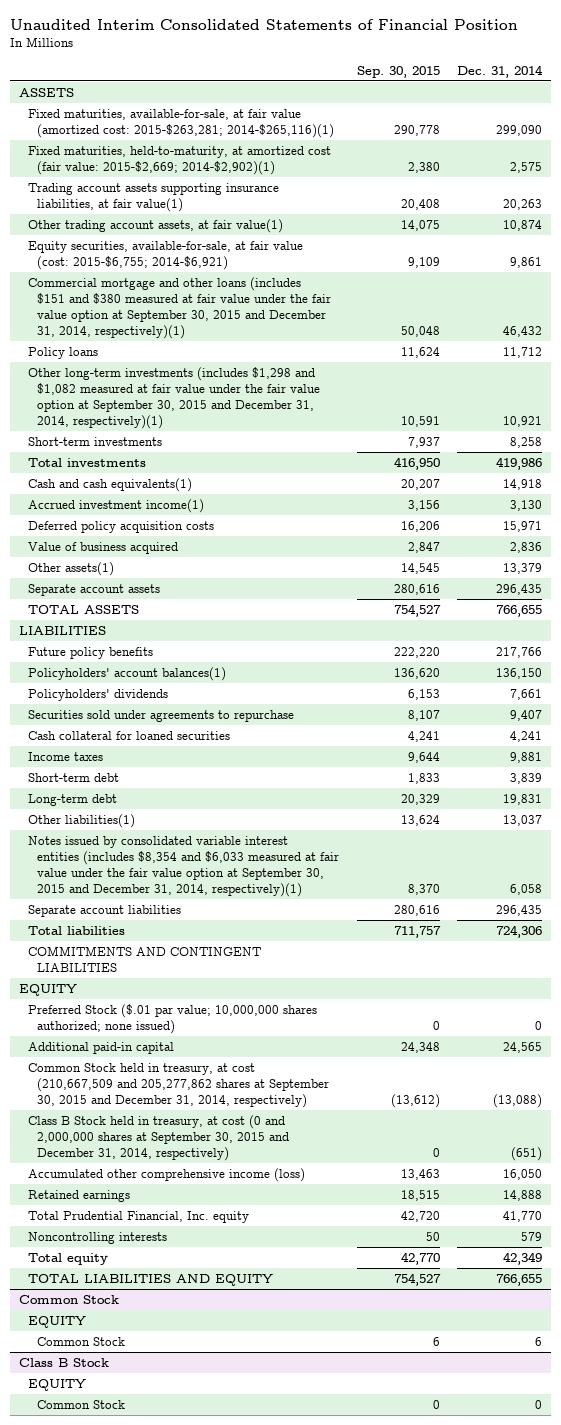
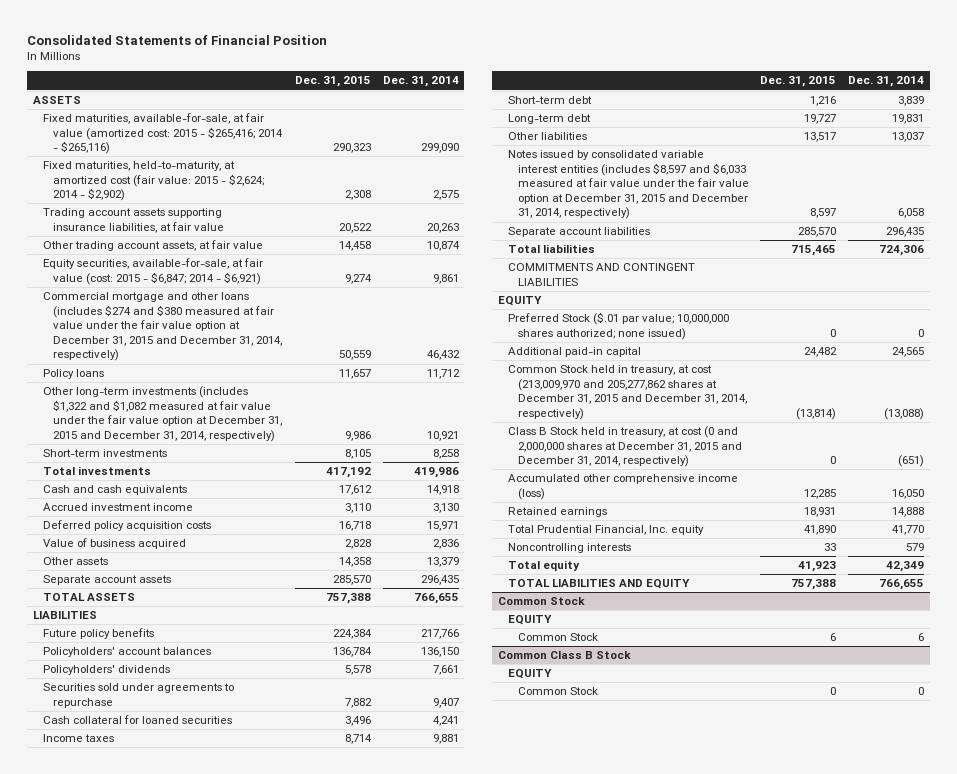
[10,18,519,30] Unaudited Interim Consolidated Statements of Financial Position -> [27,34,328,45] Consolidated Statements of Financial Position
[356,65,440,78] Sep. 30, 2015 -> none
none -> [295,76,372,88] Dec. 31, 2015
[28,109,335,138] Fixed maturities, available-for-sale, at fair value (amortized cost: 2015-$263,281; 2014-$265,116)(1) -> [42,113,283,155] Fixed maturities, available-for-sale, at fair value (amortized cost: 2015 - $265,416; 2014 - $265,116)
[28,146,332,175] Fixed maturities, held-to-maturity, at amortized cost (fair value: 2015-$2,669; 2014-$2,902)(1) -> [42,161,264,202] Fixed maturities, held-to-maturity, at amortized cost (fair value: 2015 - $2,624; 2014 - $2,902)
[28,183,280,212] Trading account assets supporting insurance liabilities, at fair value(1) -> [42,208,224,233] Trading account assets supporting insurance liabilities, at fair value
[28,219,284,234] Other trading account assets, at fair value(1) -> [42,240,263,252] Other trading account assets, at fair value
[28,241,304,270] Equity securities, available-for-sale, at fair value (cost: 2015-$6,755; 2014-$6,921) -> [42,258,263,285] Equity securities, available-for-sale, at fair value (cost: 2015 - $6,847; 2014 - $6,921)
[28,277,332,339] Commercial mortgage and other loans (includes $151 and $380 measured at fair value under the fair value option at September 30, 2015 and December 31, 2014, respectively)(1) -> [42,292,282,362] Commercial mortgage and other loans (includes $274 and $380 measured at fair value under the fair value option at December 31, 2015 and December 31, 2014, respectively)
[28,367,321,429] Other long-term investments (includes $1,298 and $1,082 measured at fair value under the fair value option at September 30, 2015 and December 31, 2014, respectively)(1) -> [42,386,282,442] Other long-term investments (includes $1,322 and $1,082 measured at fair value under the fair value option at December 31, 2015 and December 31, 2014, respectively)
[28,478,193,493] Cash and cash equivalents(1) -> [42,485,187,496] Cash and cash equivalents
[28,499,205,514] Accrued investment income(1) -> [42,503,193,512] Accrued investment income
[28,562,115,577] Other assets(1) -> [42,557,108,566] Other assets
[28,667,227,682] Policyholders' account balances(1) -> [42,647,211,658] Policyholders' account balances
[28,814,136,829] Other liabilities(1) -> [508,132,588,141] Other liabilities
[28,836,340,897] Notes issued by consolidated variable interest entities (includes $8,354 and $6,033 measured at fair value under the fair value option at September 30, 2015 and December 31, 2014, respectively)(1) -> [508,150,749,220] Notes issued by consolidated variable interest entities (includes $8,597 and $6,033 measured at fair value under the fair value option at December 31, 2015 and December 31, 2014, respectively)
[28,1063,330,1108] Common Stock held in treasury, at cost (210,667,509 and 205,277,862 shares at September 30, 2015 and December 31, 2014, respectively) -> [508,365,747,420] Common Stock held in treasury, at cost (213,009,970 and 205,277,862 shares at December 31, 2015 and December 31, 2014, respectively)
[28,1115,290,1161] Class B Stock held in treasury, at cost (0 and 2,000,000 shares at September 30, 2015 and December 31, 2014, respectively) -> [508,426,742,468] Class B Stock held in treasury, at cost (0 and 2,000,000 shares at December 31, 2015 and December 31, 2014, respectively)
[18,1358,109,1368] Class B Stock -> [498,651,632,660] Common Class B Stock

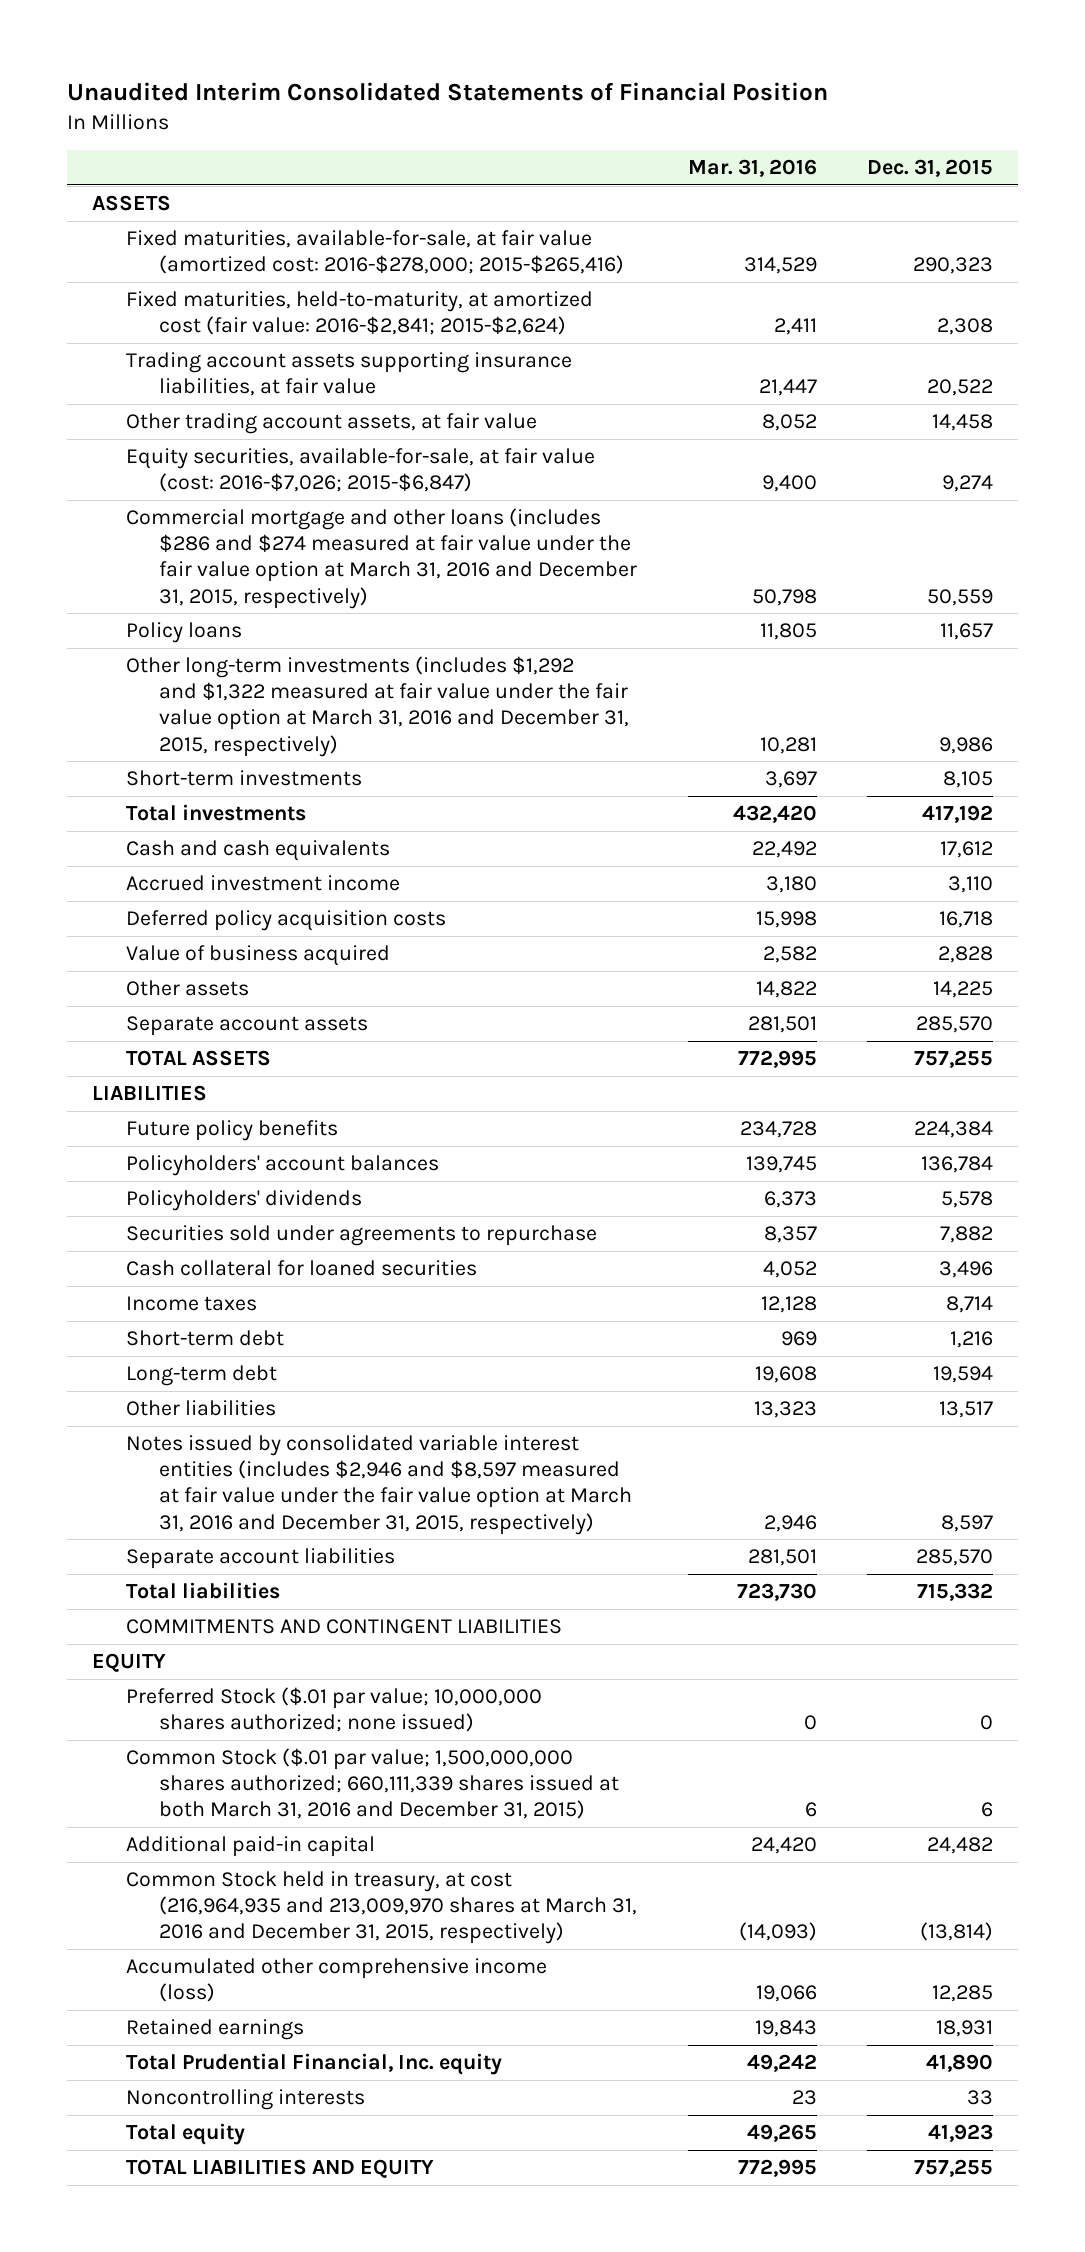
[27,34,328,45] Consolidated Statements of Financial Position -> [66,81,828,101] Unaudited Interim Consolidated Statements of Financial Position
[382,76,459,88] Dec. 31, 2014 -> none
none -> [687,159,817,178] Mar. 31, 2016
[42,113,283,155] Fixed maturities, available-for-sale, at fair value (amortized cost: 2015 - $265,416; 2014 - $265,116) -> [125,230,625,275] Fixed maturities, available-for-sale, at fair value (amortized cost: 2016-$278,000; 2015-$265,416)
[42,161,264,202] Fixed maturities, held-to-maturity, at amortized cost (fair value: 2015 - $2,624; 2014 - $2,902) -> [125,291,593,336] Fixed maturities, held-to-maturity, at amortized cost (fair value: 2016-$2,841; 2015-$2,624)
[42,258,263,285] Equity securities, available-for-sale, at fair value (cost: 2015 - $6,847; 2014 - $6,921) -> [125,448,595,493] Equity securities, available-for-sale, at fair value (cost: 2016-$7,026; 2015-$6,847)
[42,292,282,362] Commercial mortgage and other loans (includes $274 and $380 measured at fair value under the fair value option at December 31, 2015 and December 31, 2014, respectively) -> [125,508,638,609] Commercial mortgage and other loans (includes $286 and $274 measured at fair value under the fair value option at March 31, 2016 and December 31, 2015, respectively)
[42,386,282,442] Other long-term investments (includes $1,322 and $1,082 measured at fair value under the fair value option at December 31, 2015 and December 31, 2014, respectively) -> [125,656,630,757] Other long-term investments (includes $1,292 and $1,322 measured at fair value under the fair value option at March 31, 2016 and December 31, 2015, respectively)
[339,557,372,568] 14,358 -> [933,981,994,999] 14,225
[326,593,372,605] 757,388 -> [914,1050,994,1069] 757,255
[804,114,837,125] 19,727 -> [933,1366,994,1384] 19,594
[508,150,749,220] Notes issued by consolidated variable interest entities (includes $8,597 and $6,033 measured at fair value under the fair value option at December 31, 2015 and December 31, 2014, respectively) -> [125,1435,633,1535] Notes issued by consolidated variable interest entities (includes $2,946 and $8,597 measured at fair value under the fair value option at March 31, 2016 and December 31, 2015, respectively)
[791,245,837,257] 715,465 -> [917,1583,994,1602] 715,332
none -> [125,1748,620,1820] Common Stock ($.01 par value; 1,500,000,000 shares authorized; 660,111,339 shares issued at both March 31, 2016 and December 31, 2015)
[508,426,742,468] Class B Stock held in treasury, at cost (0 and 2,000,000 shares at December 31, 2015 and December 31, 2014, respectively) -> none
[508,365,747,420] Common Stock held in treasury, at cost (213,009,970 and 205,277,862 shares at December 31, 2015 and December 31, 2014, respectively) -> [125,1871,638,1945] Common Stock held in treasury, at cost (216,964,935 and 213,009,970 shares at March 31, 2016 and December 31, 2015, respectively)
[498,597,586,606] Common Stock -> none
[508,615,553,626] EQUITY -> none
[517,633,598,642] Common Stock -> none
[498,651,632,660] Common Class B Stock -> none
[508,669,553,680] EQUITY -> none
[517,687,598,696] Common Stock -> none
[791,579,837,591] 757,388 -> [914,2159,994,2178] 757,255

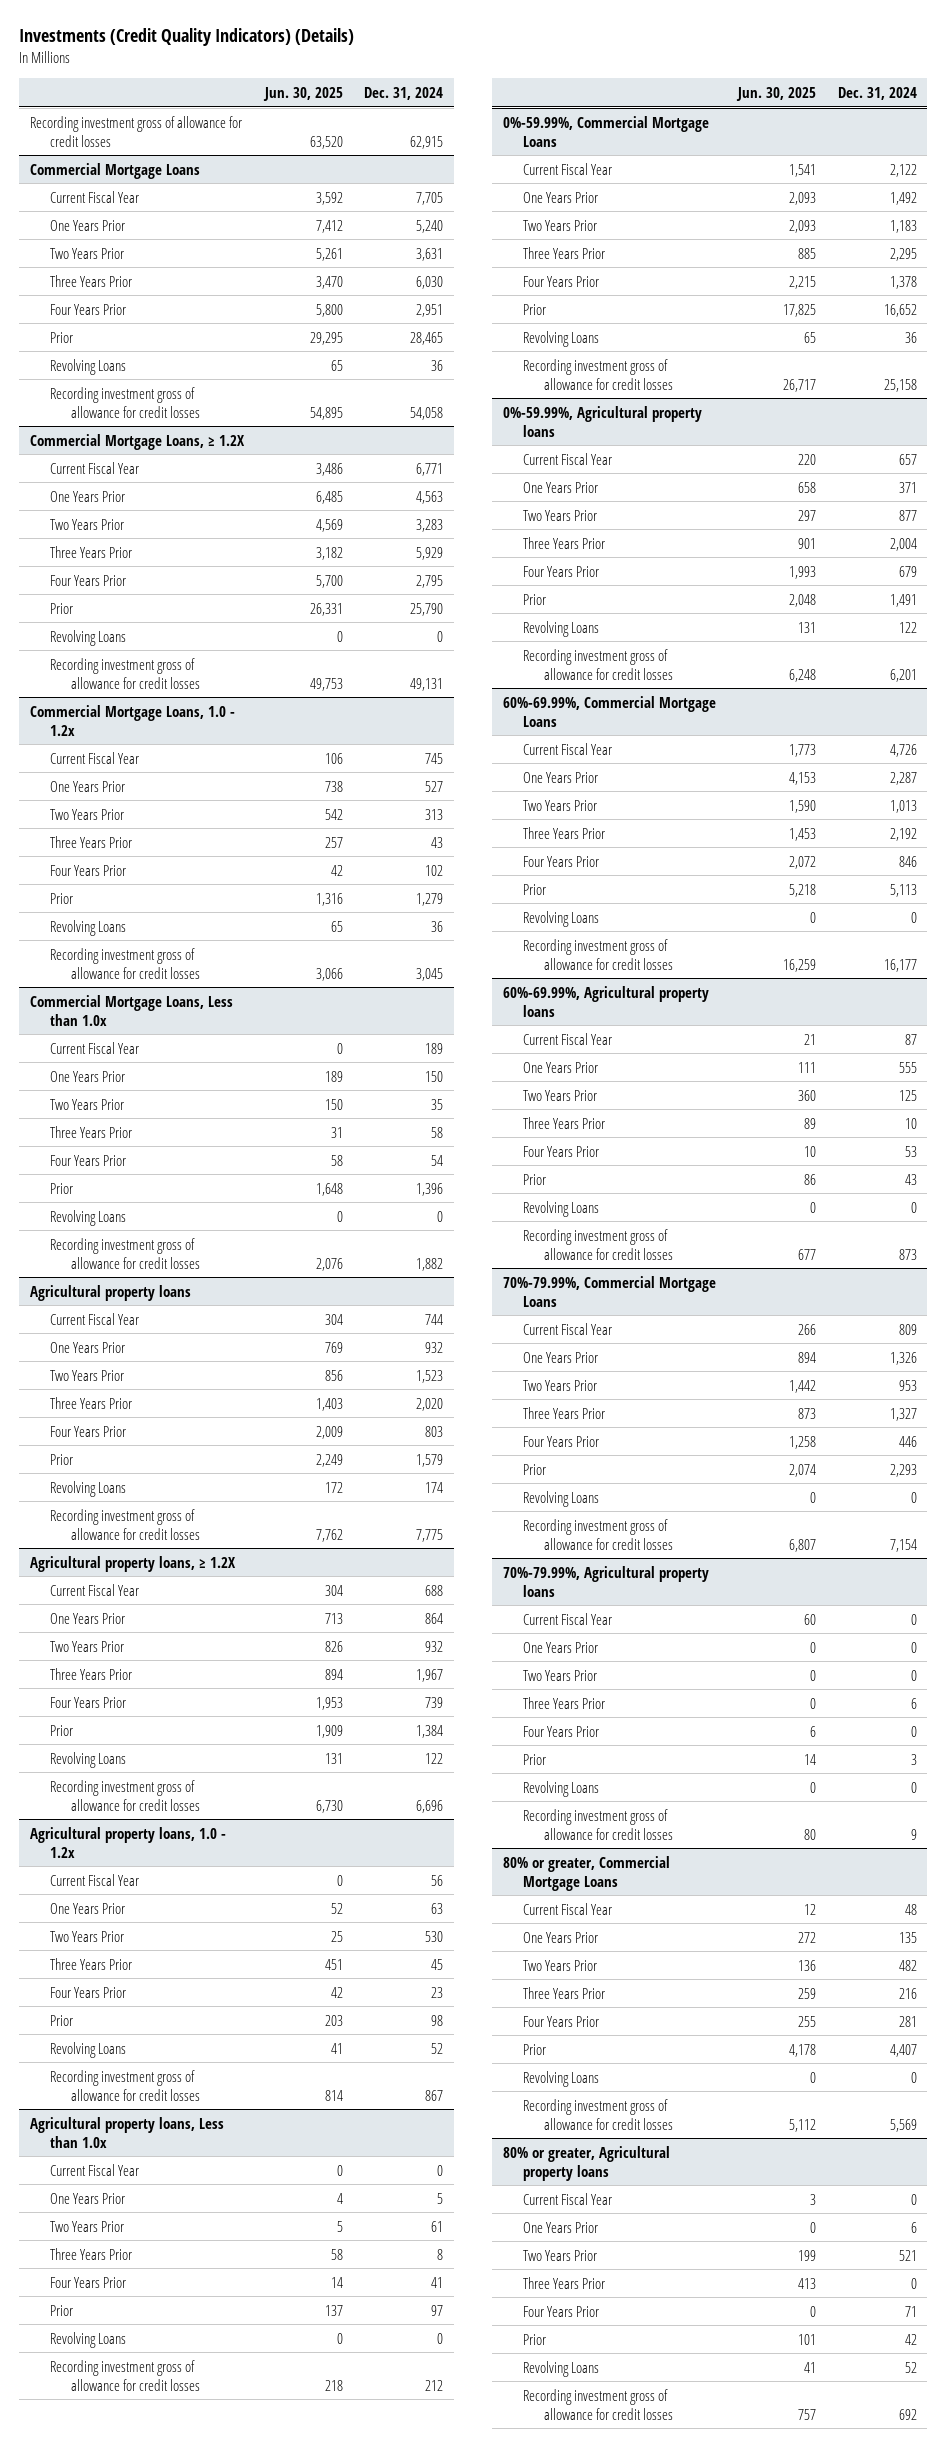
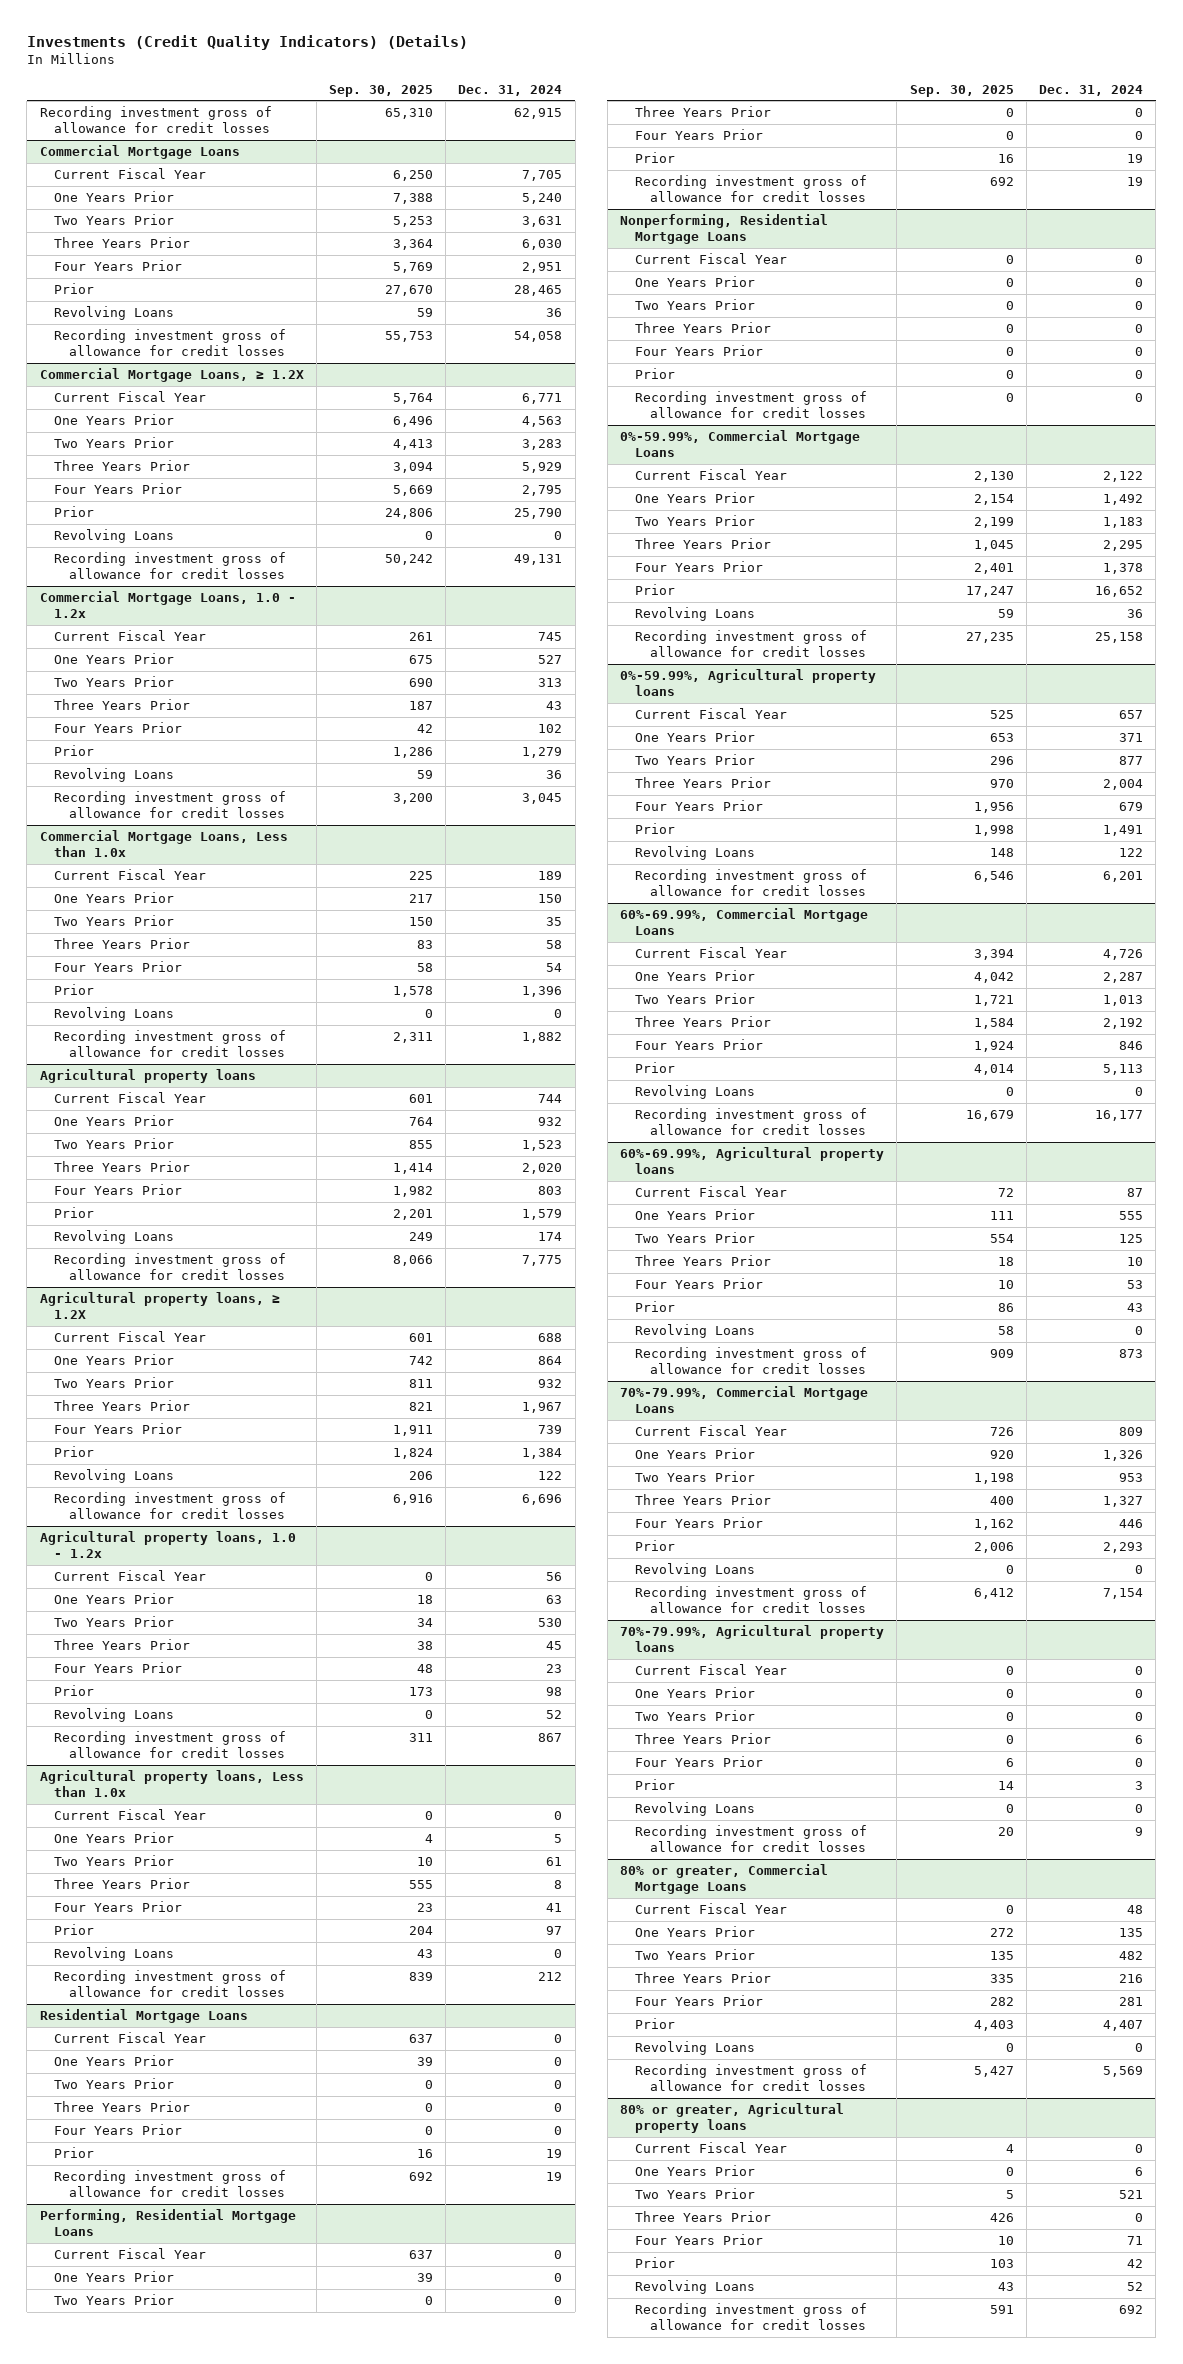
[262,86,343,101] Jun. 30, 2025 -> none
none -> [328,84,433,97] Sep. 30, 2025
none -> [39,2009,248,2024] Residential Mortgage Loans
none -> [54,2032,207,2044] Current Fiscal Year
none -> [54,2055,175,2067] One Years Prior
none -> [54,2078,175,2090] Two Years Prior
none -> [54,2101,191,2113] Three Years Prior
none -> [54,2124,183,2136] Four Years Prior
none -> [54,2147,95,2159] Prior
none -> [54,2170,287,2198] Recording investment gross of allowance for credit losses
none -> [39,2209,296,2237] Performing, Residential Mortgage Loans
none -> [54,2248,207,2260] Current Fiscal Year
none -> [54,2271,175,2283] One Years Prior
none -> [54,2294,175,2306] Two Years Prior
none -> [634,106,771,118] Three Years Prior
none -> [634,129,763,141] Four Years Prior
none -> [634,152,675,164] Prior
none -> [634,175,867,203] Recording investment gross of allowance for credit losses
none -> [620,214,829,245] Nonperforming, Residential Mortgage Loans
none -> [634,253,787,265] Current Fiscal Year
none -> [634,276,755,288] One Years Prior
none -> [634,299,755,311] Two Years Prior
none -> [634,322,771,334] Three Years Prior
none -> [634,345,763,357] Four Years Prior
none -> [634,368,675,380] Prior
none -> [634,391,867,419] Recording investment gross of allowance for credit losses

